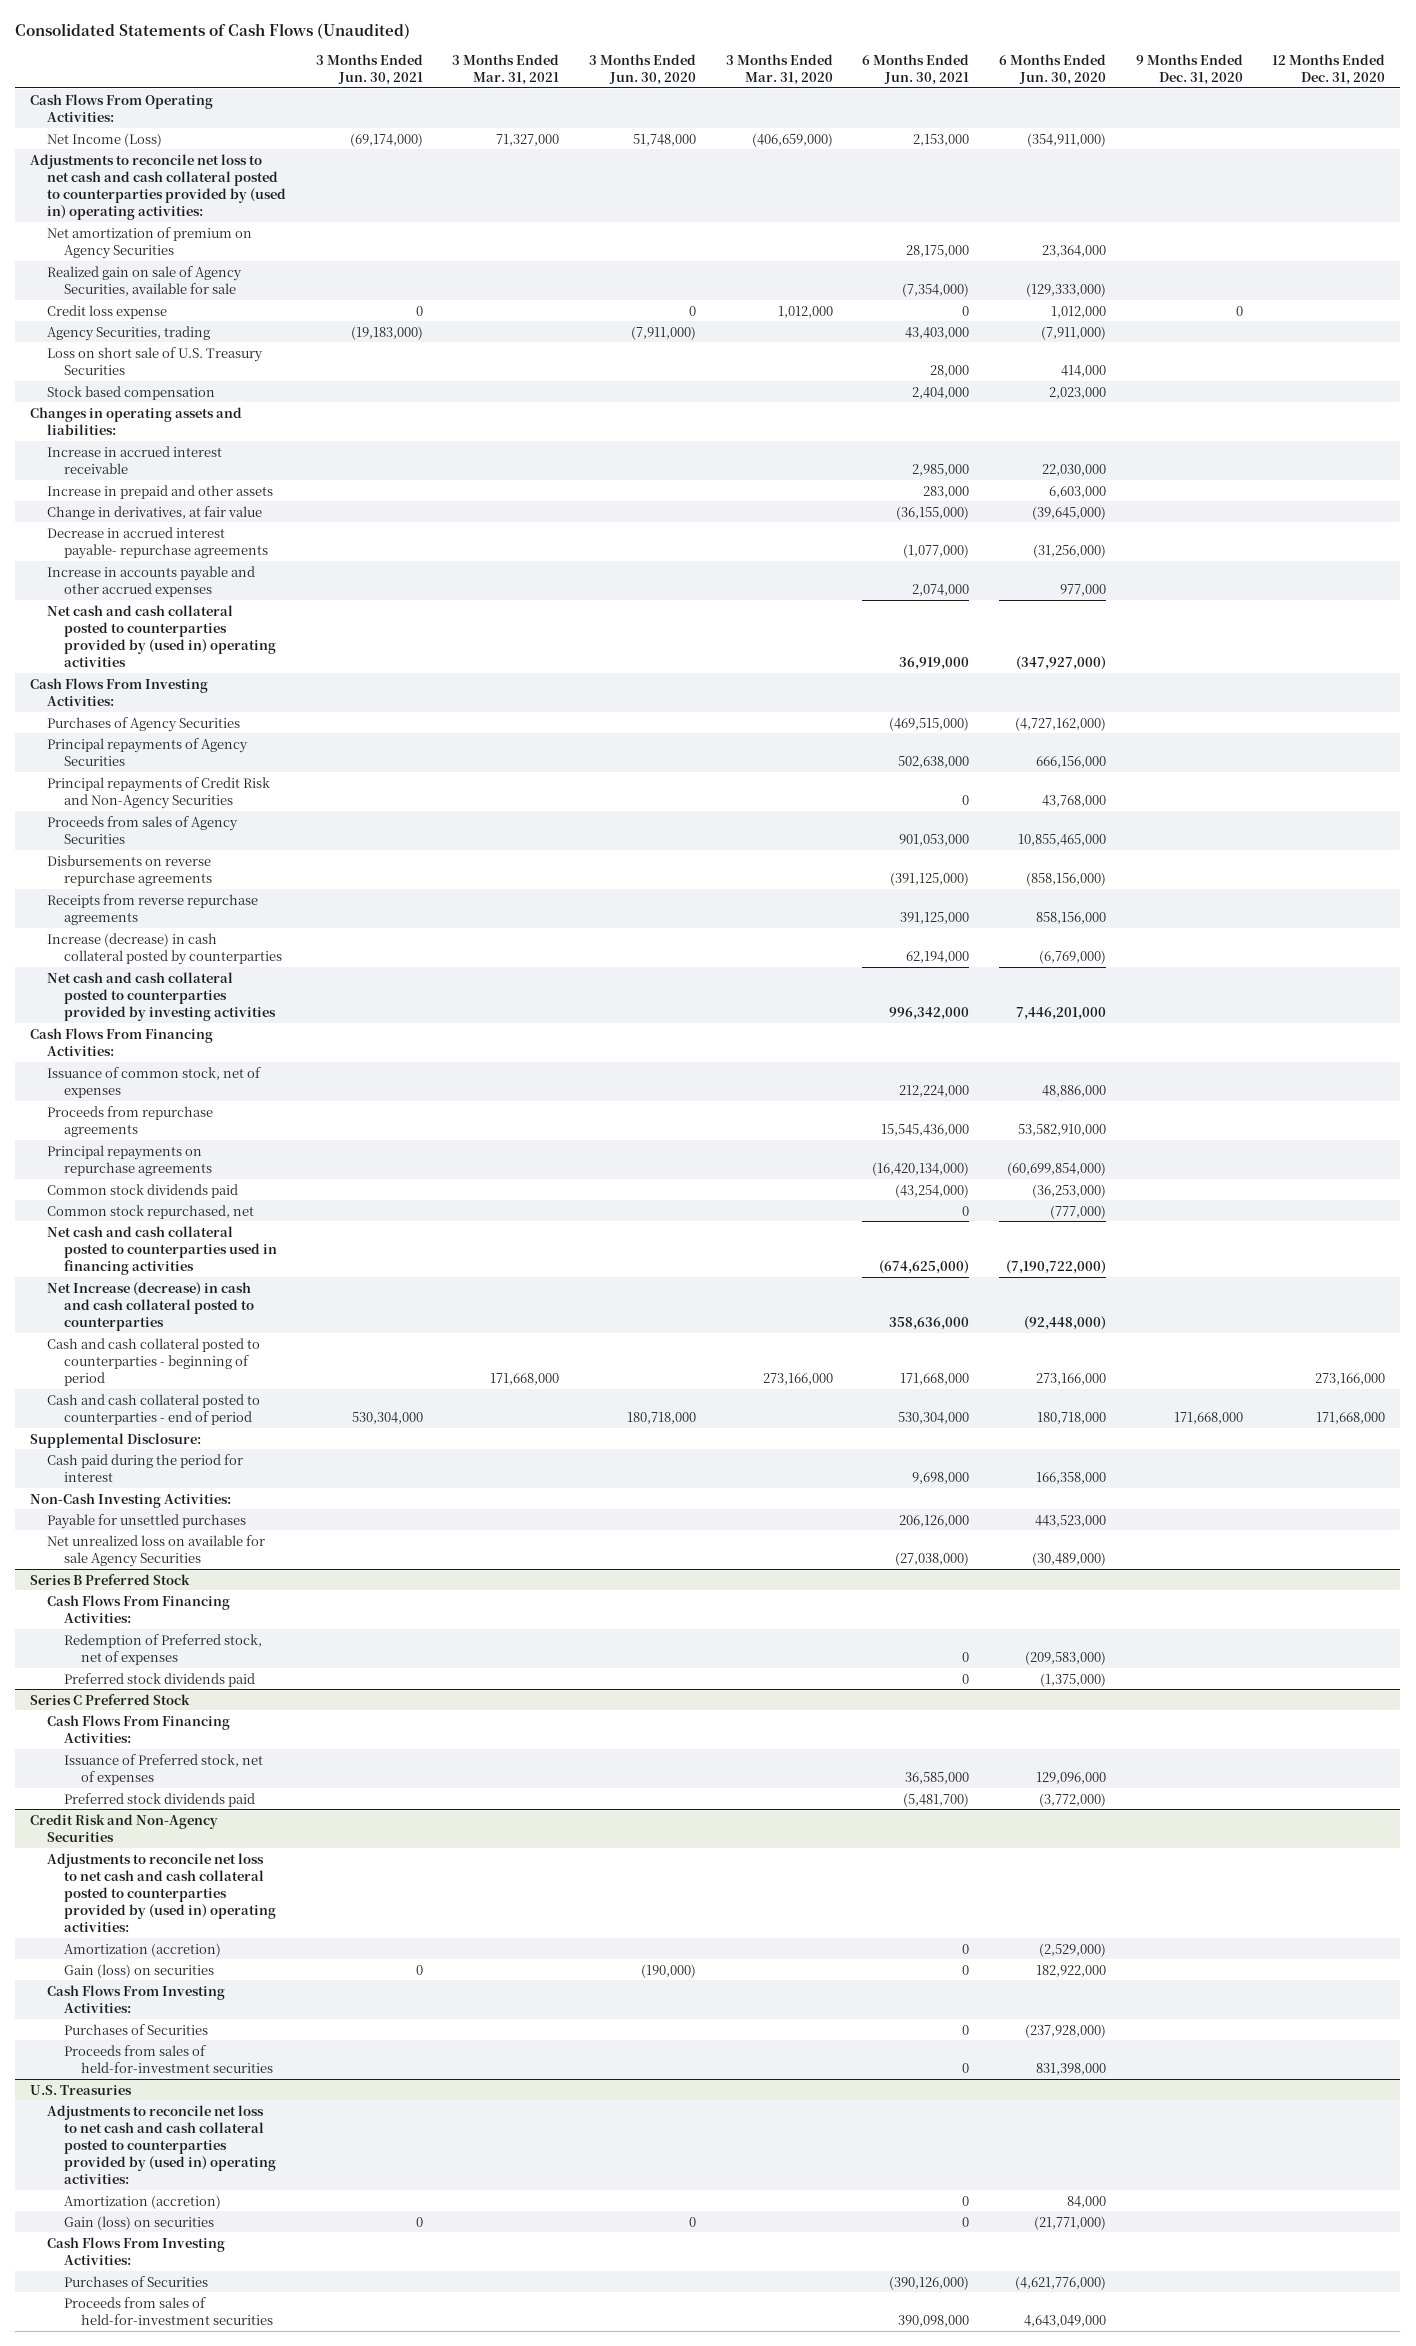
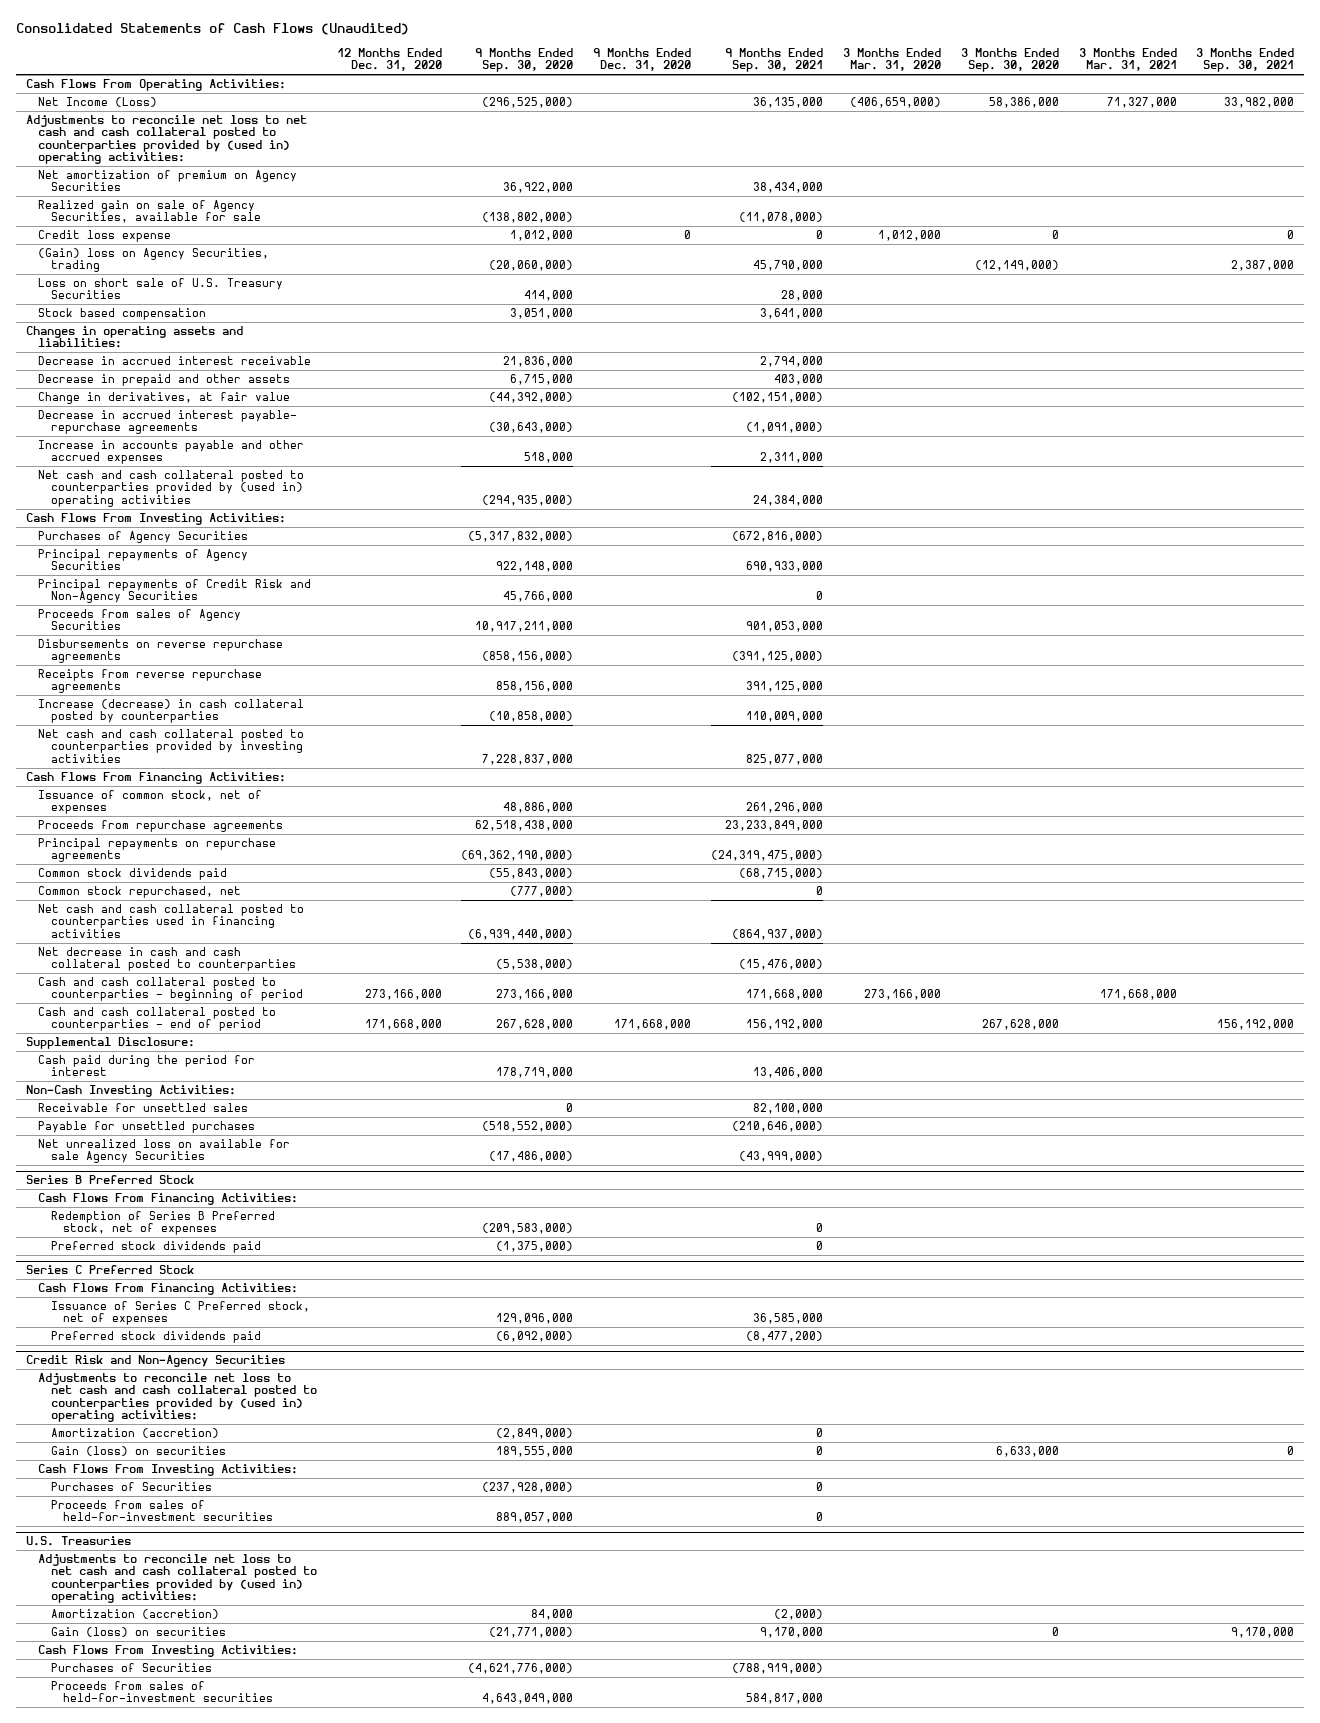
[315,53,423,85] 3 Months Ended Jun. 30, 2021 -> none
[589,53,697,85] 3 Months Ended Jun. 30, 2020 -> none
[862,53,970,85] 6 Months Ended Jun. 30, 2021 -> none
[999,53,1107,85] 6 Months Ended Jun. 30, 2020 -> none
none -> [475,47,574,73] 9 Months Ended Sep. 30, 2020
none -> [725,47,824,73] 9 Months Ended Sep. 30, 2021
none -> [960,47,1059,73] 3 Months Ended Sep. 30, 2020
none -> [1196,47,1295,73] 3 Months Ended Sep. 30, 2021
[47,325,211,341] Agency Securities, trading -> [38,248,270,273] (Gain) loss on Agency Securities, trading
[47,445,223,474] Increase in accrued interest receivable -> [38,356,312,366] Decrease in accrued interest receivable
[47,484,274,499] Increase in prepaid and other assets -> [38,374,291,387] Decrease in prepaid and other assets
[47,1281,254,1331] Net Increase (decrease) in cash and cash collateral posted to counterparties -> [38,947,296,972] Net decrease in cash and cash collateral posted to counterparties
none -> [38,1103,249,1113] Receivable for unsettled sales
[63,1633,262,1665] Redemption of Preferred stock, net of expenses -> [50,1211,275,1236] Redemption of Series B Preferred stock, net of expenses
[63,1753,263,1785] Issuance of Preferred stock, net of expenses -> [50,1301,310,1326] Issuance of Series C Preferred stock, net of expenses

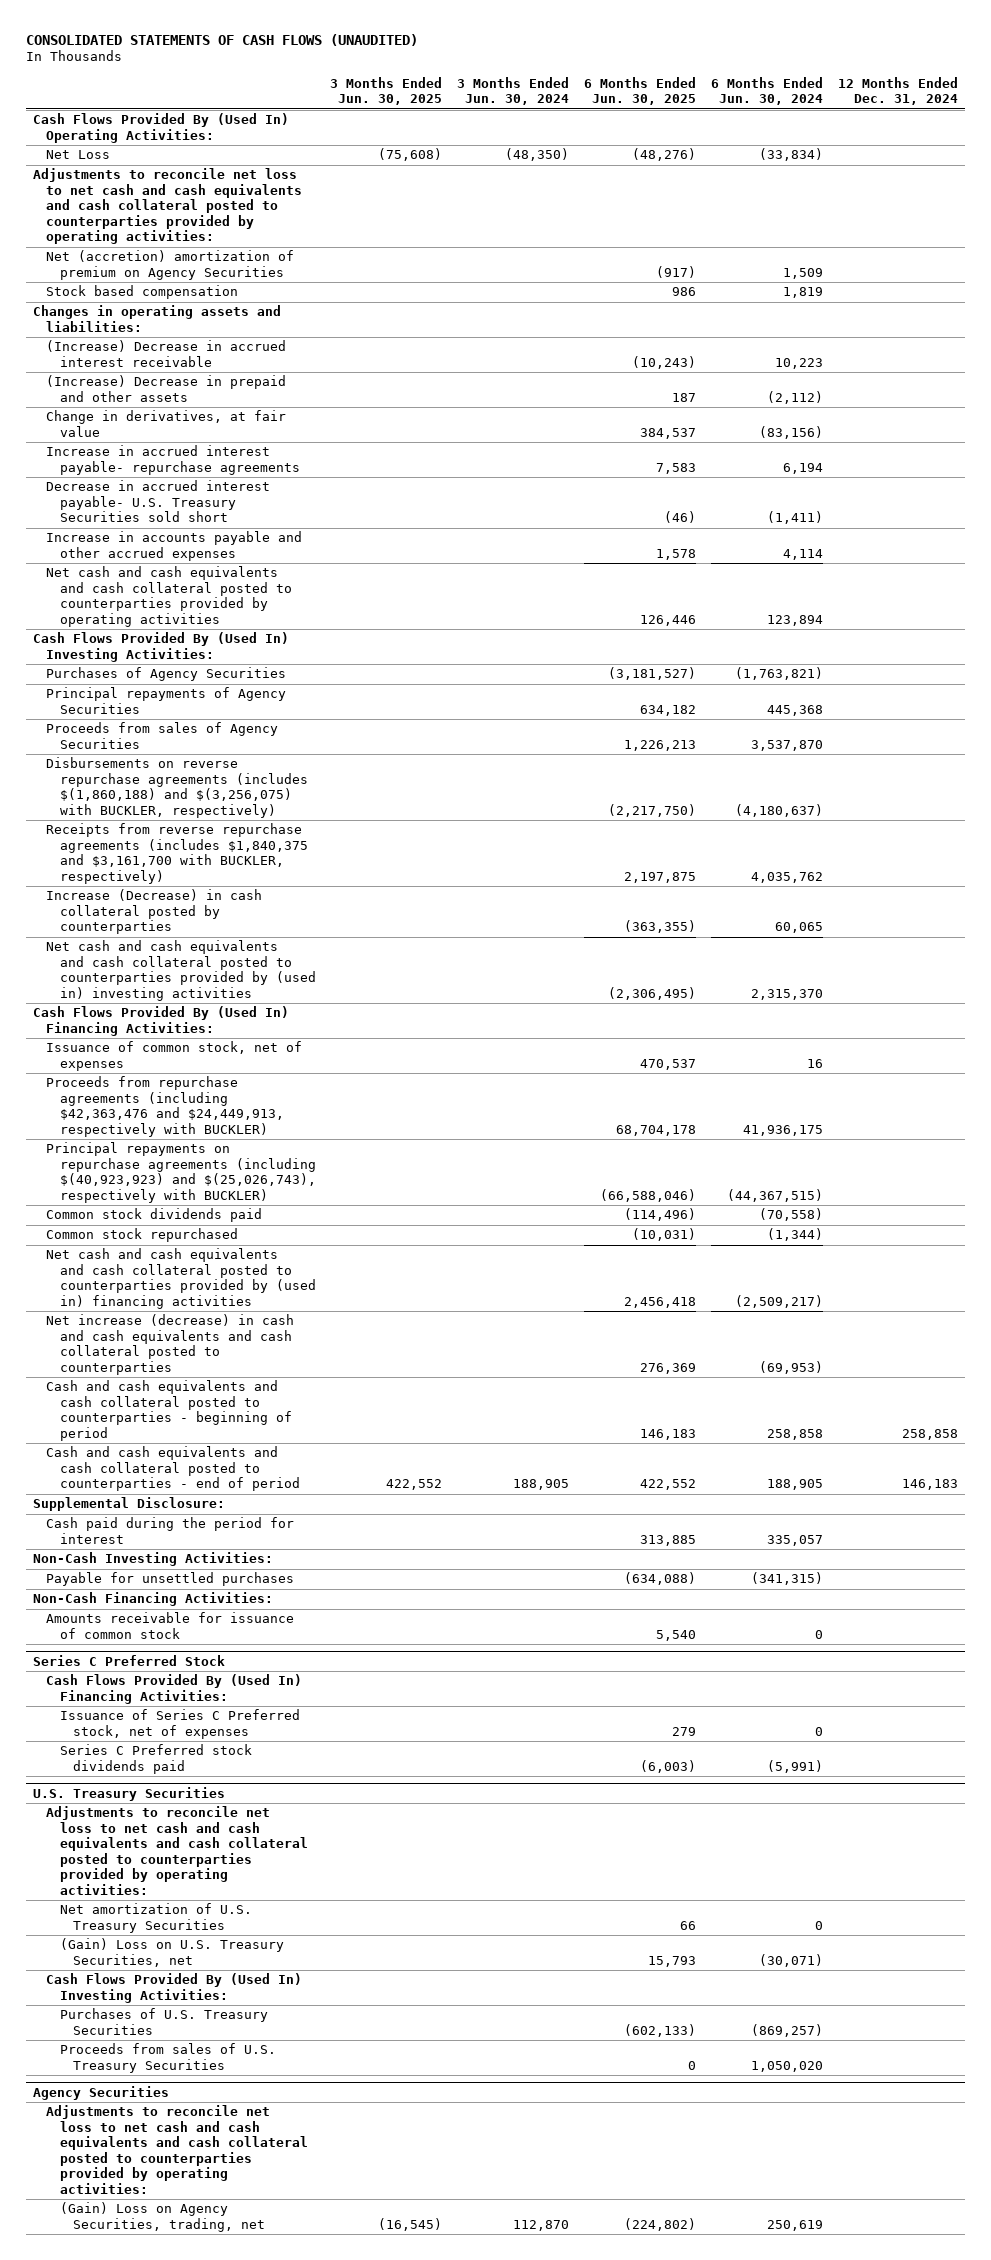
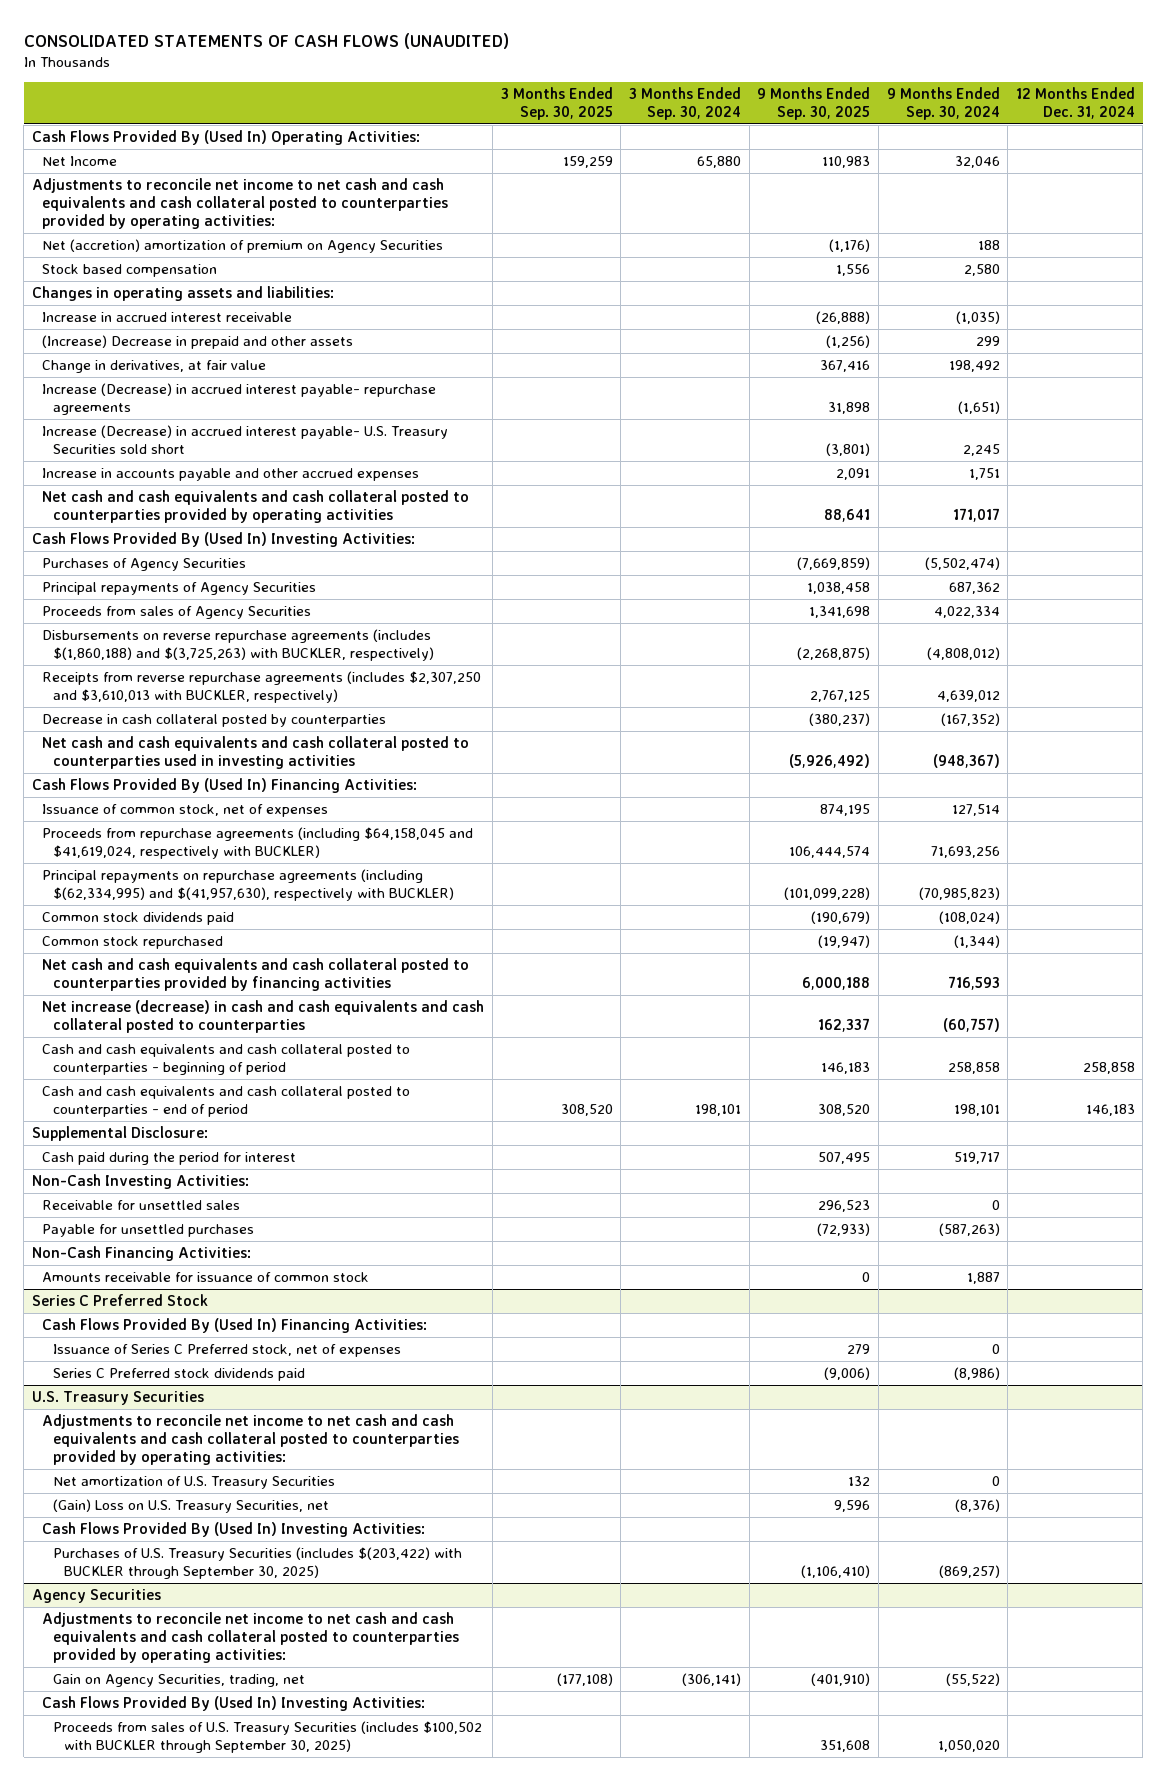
[330,76,443,106] 3 Months Ended Jun. 30, 2025 -> none
[457,76,570,106] 3 Months Ended Jun. 30, 2024 -> none
[584,76,697,106] 6 Months Ended Jun. 30, 2025 -> none
[710,76,823,106] 6 Months Ended Jun. 30, 2024 -> none
none -> [500,86,613,120] 3 Months Ended Sep. 30, 2025
none -> [629,86,742,120] 3 Months Ended Sep. 30, 2024
none -> [757,86,871,120] 9 Months Ended Sep. 30, 2025
none -> [886,86,1000,120] 9 Months Ended Sep. 30, 2024
[46,150,111,160] Net Loss -> [42,156,118,167] Net Income
[33,168,303,245] Adjustments to reconcile net loss to net cash and cash equivalents and cash collateral posted to counterparties provided by operating activities: -> [31,178,449,229] Adjustments to reconcile net income to net cash and cash equivalents and cash collateral posted to counterparties provided by operating activities:
[46,340,287,367] (Increase) Decrease in accrued interest receivable -> [42,312,293,323] Increase in accrued interest receivable
[46,445,300,475] Increase in accrued interest payable- repurchase agreements -> [42,383,437,415] Increase (Decrease) in accrued interest payable- repurchase agreements
[46,480,271,523] Decrease in accrued interest payable- U.S. Treasury Securities sold short -> [42,425,449,454] Increase (Decrease) in accrued interest payable- U.S. Treasury Securities sold short
[46,757,308,818] Disbursements on reverse repurchase agreements (includes $(1,860,188) and $(3,256,075) with BUCKLER, respectively) -> [42,629,435,661] Disbursements on reverse repurchase agreements (includes $(1,860,188) and $(3,725,263) with BUCKLER, respectively)
[46,823,308,884] Receipts from reverse repurchase agreements (includes $1,840,375 and $3,161,700 with BUCKLER, respectively) -> [42,671,482,703] Receipts from reverse repurchase agreements (includes $2,307,250 and $3,610,013 with BUCKLER, respectively)
[46,889,263,935] Increase (Decrease) in cash collateral posted by counterparties -> [42,714,387,728] Decrease in cash collateral posted by counterparties
[46,940,316,1001] Net cash and cash equivalents and cash collateral posted to counterparties provided by (used in) investing activities -> [42,736,470,769] Net cash and cash equivalents and cash collateral posted to counterparties used in investing activities
[46,1076,284,1137] Proceeds from repurchase agreements (including $42,363,476 and $24,449,913, respectively with BUCKLER) -> [42,827,474,859] Proceeds from repurchase agreements (including $64,158,045 and $41,619,024, respectively with BUCKLER)
[46,1142,316,1203] Principal repayments on repurchase agreements (including $(40,923,923) and $(25,026,743), respectively with BUCKLER) -> [42,869,455,901] Principal repayments on repurchase agreements (including $(62,334,995) and $(41,957,630), respectively with BUCKLER)
[46,1248,316,1309] Net cash and cash equivalents and cash collateral posted to counterparties provided by (used in) financing activities -> [42,958,470,991] Net cash and cash equivalents and cash collateral posted to counterparties provided by financing activities
none -> [42,1200,241,1211] Receivable for unsettled sales
[46,1806,308,1895] Adjustments to reconcile net loss to net cash and cash equivalents and cash collateral posted to counterparties provided by operating activities: -> [42,1414,460,1465] Adjustments to reconcile net income to net cash and cash equivalents and cash collateral posted to counterparties provided by operating activities:
[59,2043,276,2073] Proceeds from sales of U.S. Treasury Securities -> none
[59,2008,268,2035] Purchases of U.S. Treasury Securities -> [53,1547,463,1579] Purchases of U.S. Treasury Securities (includes $(203,422) with BUCKLER through September 30, 2025)
[46,2105,308,2194] Adjustments to reconcile net loss to net cash and cash equivalents and cash collateral posted to counterparties provided by operating activities: -> [42,1612,460,1663] Adjustments to reconcile net income to net cash and cash equivalents and cash collateral posted to counterparties provided by operating activities:
[59,2202,265,2232] (Gain) Loss on Agency Securities, trading, net -> [53,1674,306,1688] Gain on Agency Securities, trading, net
none -> [42,1696,426,1712] Cash Flows Provided By (Used In) Investing Activities:
none -> [53,1721,483,1753] Proceeds from sales of U.S. Treasury Securities (includes $100,502 with BUCKLER through September 30, 2025)

